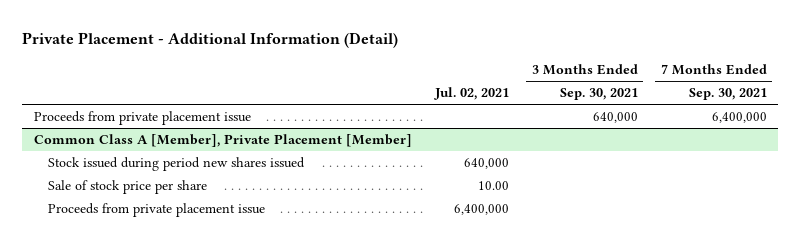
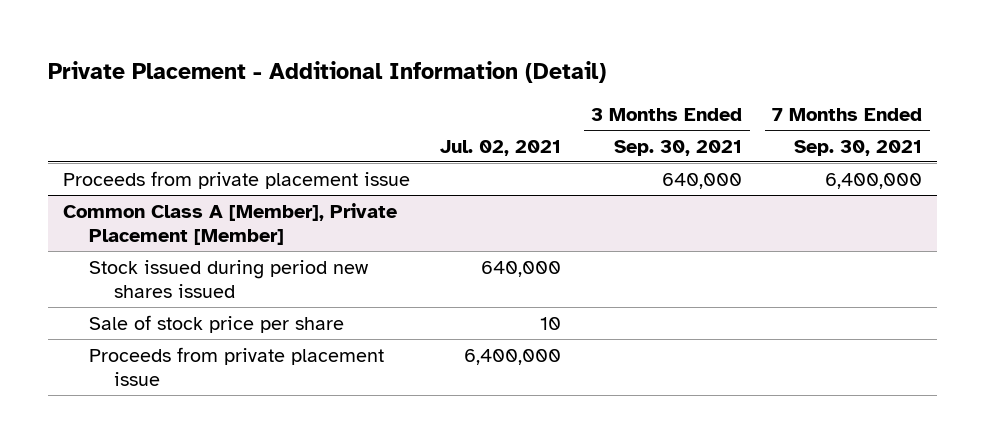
[477,181,509,191] 10.00 -> [540,316,562,330] 10

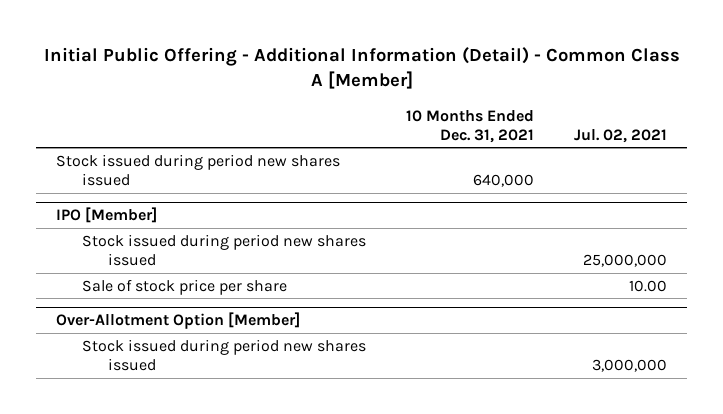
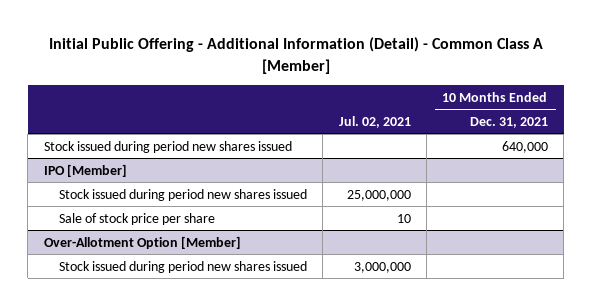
[629,279,668,292] 10.00 -> [396,213,411,223] 10

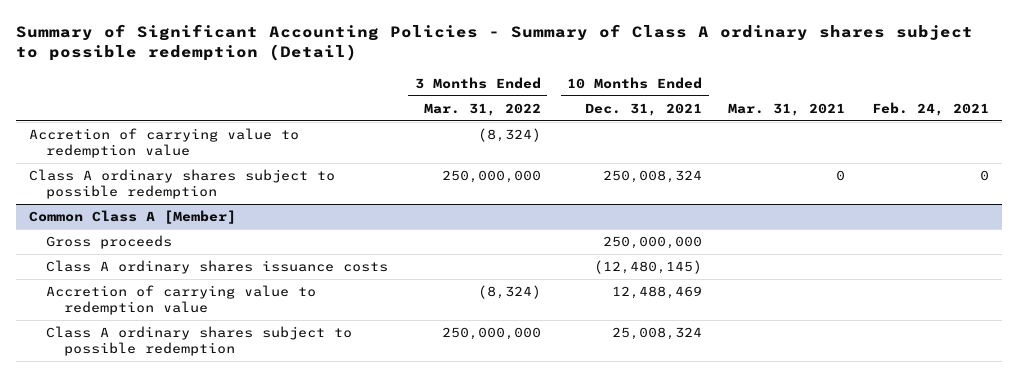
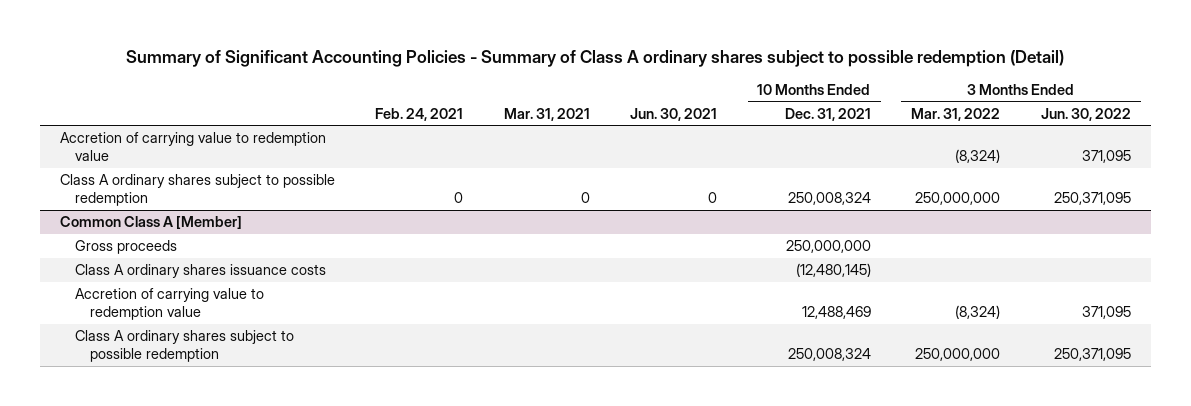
none -> [630,107,718,121] Jun. 30, 2021
none -> [1040,107,1131,121] Jun. 30, 2022
[612,327,703,341] 25,008,324 -> [787,348,871,362] 250,008,324

